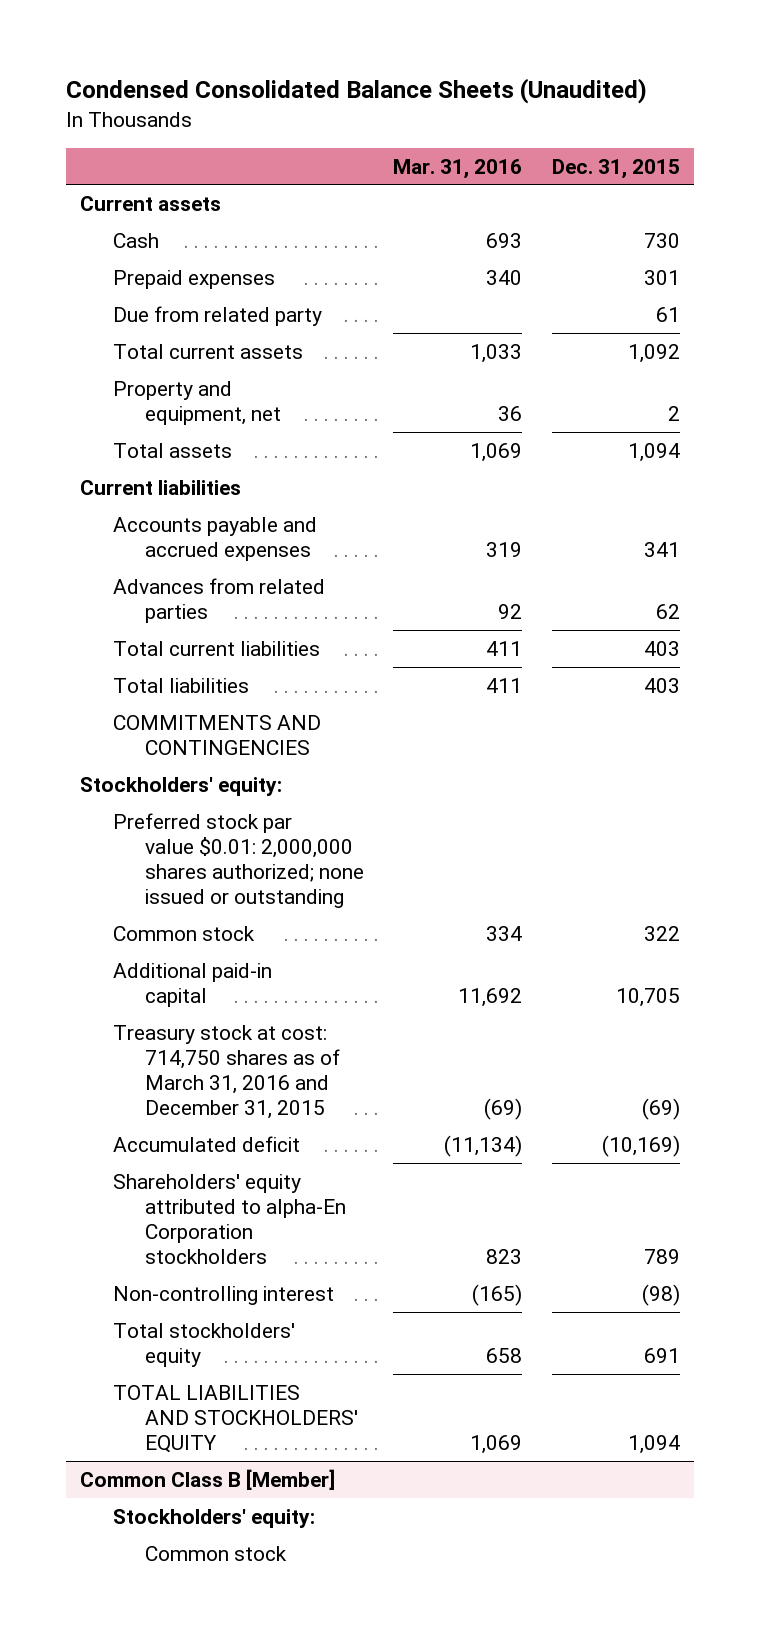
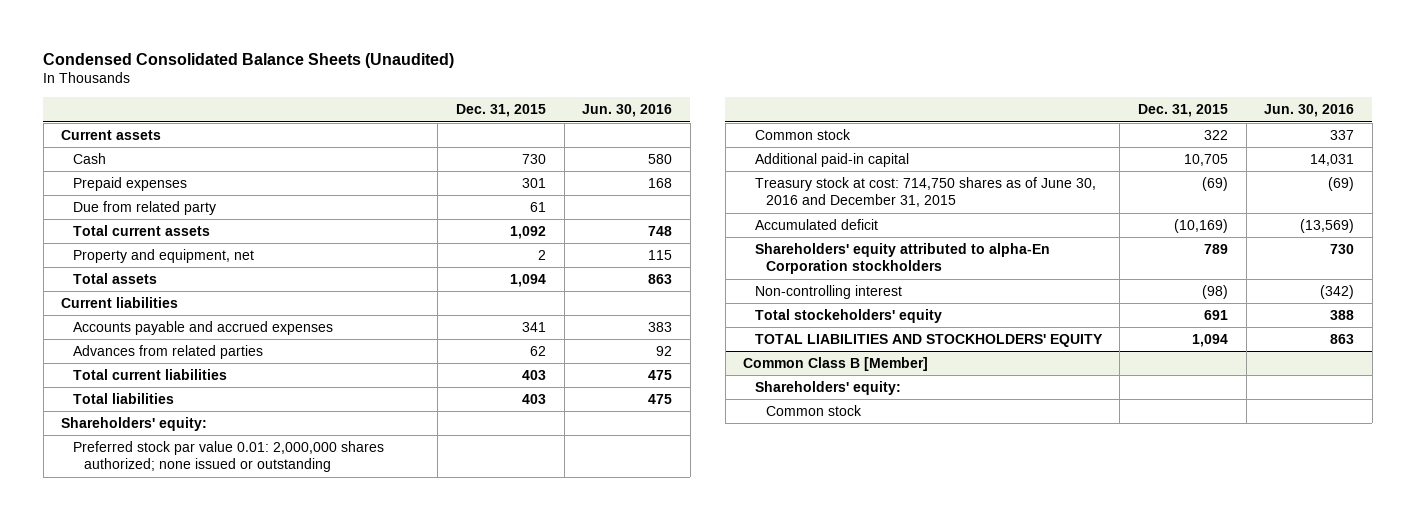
[393,158,523,179] Mar. 31, 2016 -> none
none -> [582,104,673,118] Jun. 30, 2016
[112,714,321,755] COMMITMENTS AND CONTINGENCIES -> none
[80,776,283,796] Stockholders' equity: -> [61,416,208,431] Shareholders' equity:
[112,812,364,909] Preferred stock par value $0.01: 2,000,000 shares authorized; none issued or outstanding -> [72,440,384,473] Preferred stock par value 0.01: 2,000,000 shares authorized; none issued or outstanding
[112,1024,340,1120] Treasury stock at cost: 714,750 shares as of March 31, 2016 and December 31, 2015 -> [754,176,1096,208] Treasury stock at cost: 714,750 shares as of June 30, 2016 and December 31, 2015
[112,1322,295,1367] Total stockholders' equity -> [754,308,942,323] Total stockeholders' equity
[112,1508,315,1528] Stockholders' equity: -> [754,380,901,395] Shareholders' equity:

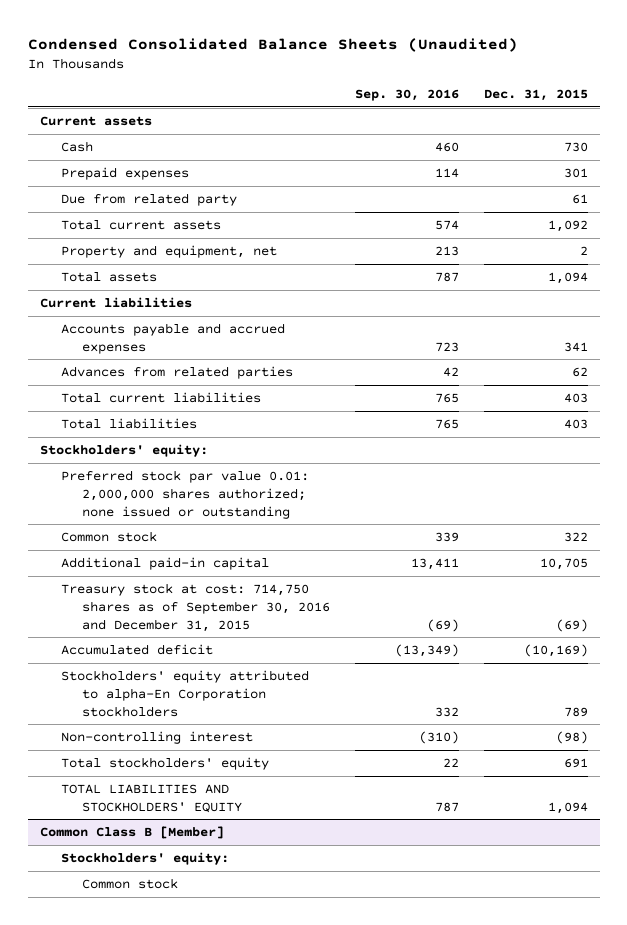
[582,104,673,118] Jun. 30, 2016 -> none
none -> [355,89,460,102] Sep. 30, 2016
[61,416,208,431] Shareholders' equity: -> [39,443,208,457] Stockholders' equity:
[754,176,1096,208] Treasury stock at cost: 714,750 shares as of June 30, 2016 and December 31, 2015 -> [61,582,331,632] Treasury stock at cost: 714,750 shares as of September 30, 2016 and December 31, 2015
[754,242,1050,275] Shareholders' equity attributed to alpha-En Corporation stockholders -> [61,669,310,717] Stockholders' equity attributed to alpha-En Corporation stockholders
[754,308,942,323] Total stockeholders' equity -> [61,756,270,770] Total stockholders' equity
[754,380,901,395] Shareholders' equity: -> [61,851,230,865] Stockholders' equity:

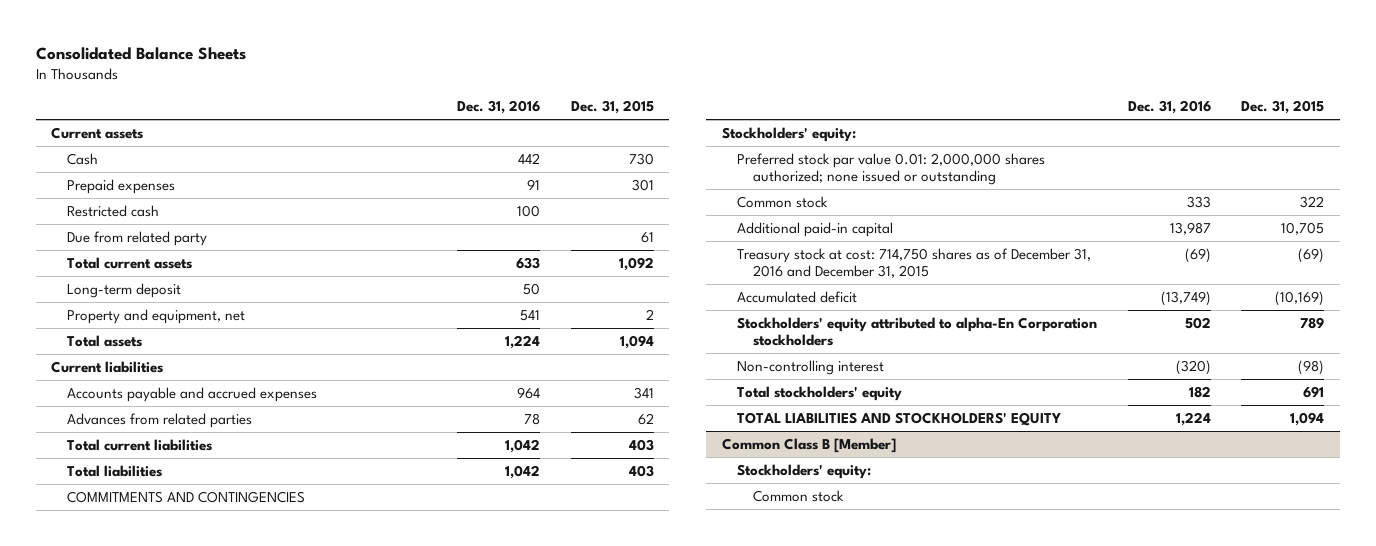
[27,37,518,52] Condensed Consolidated Balance Sheets (Unaudited) -> [35,46,246,60] Consolidated Balance Sheets
[355,89,460,102] Sep. 30, 2016 -> none
none -> [457,100,541,115] Dec. 31, 2016
none -> [66,204,159,217] Restricted cash
none -> [66,282,181,298] Long-term deposit
none -> [66,490,305,503] COMMITMENTS AND CONTINGENCIES
[61,582,331,632] Treasury stock at cost: 714,750 shares as of September 30, 2016 and December 31, 2015 -> [737,247,1092,279] Treasury stock at cost: 714,750 shares as of December 31, 2016 and December 31, 2015

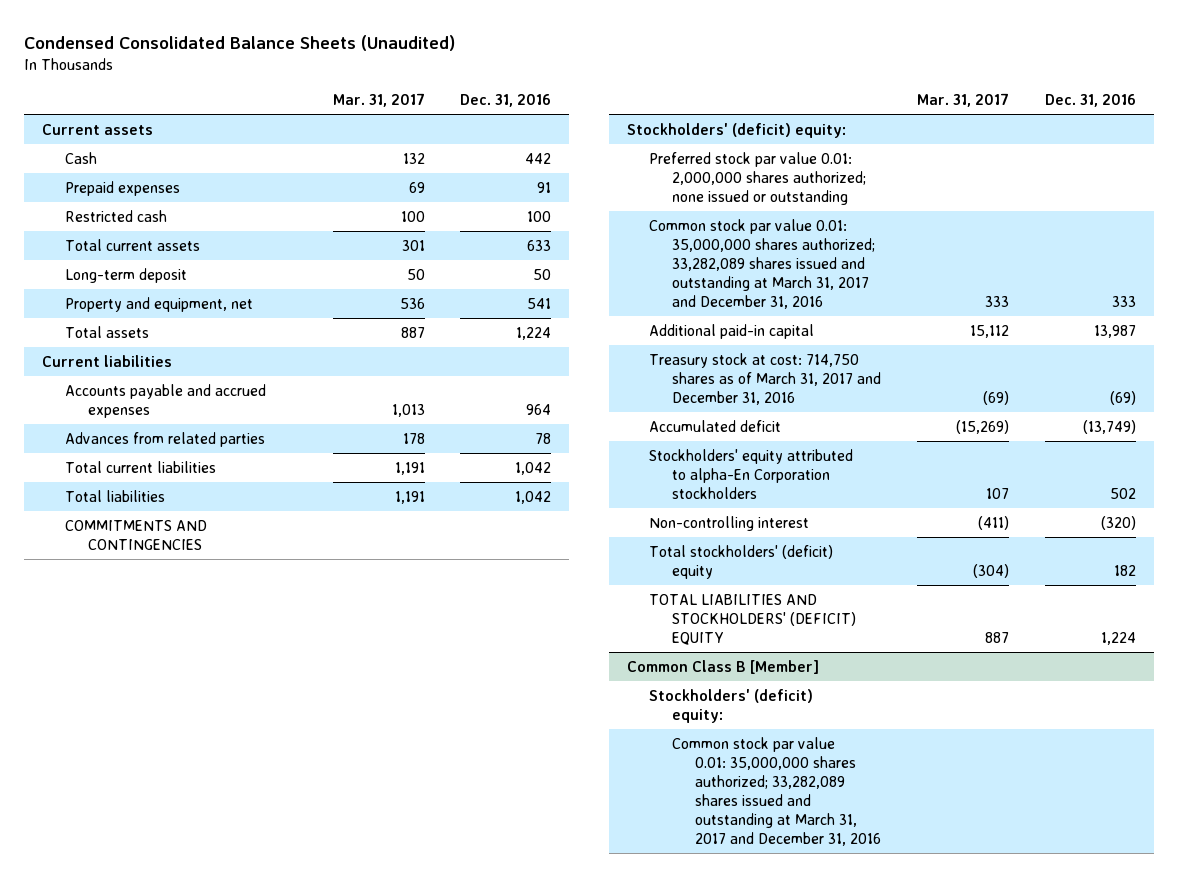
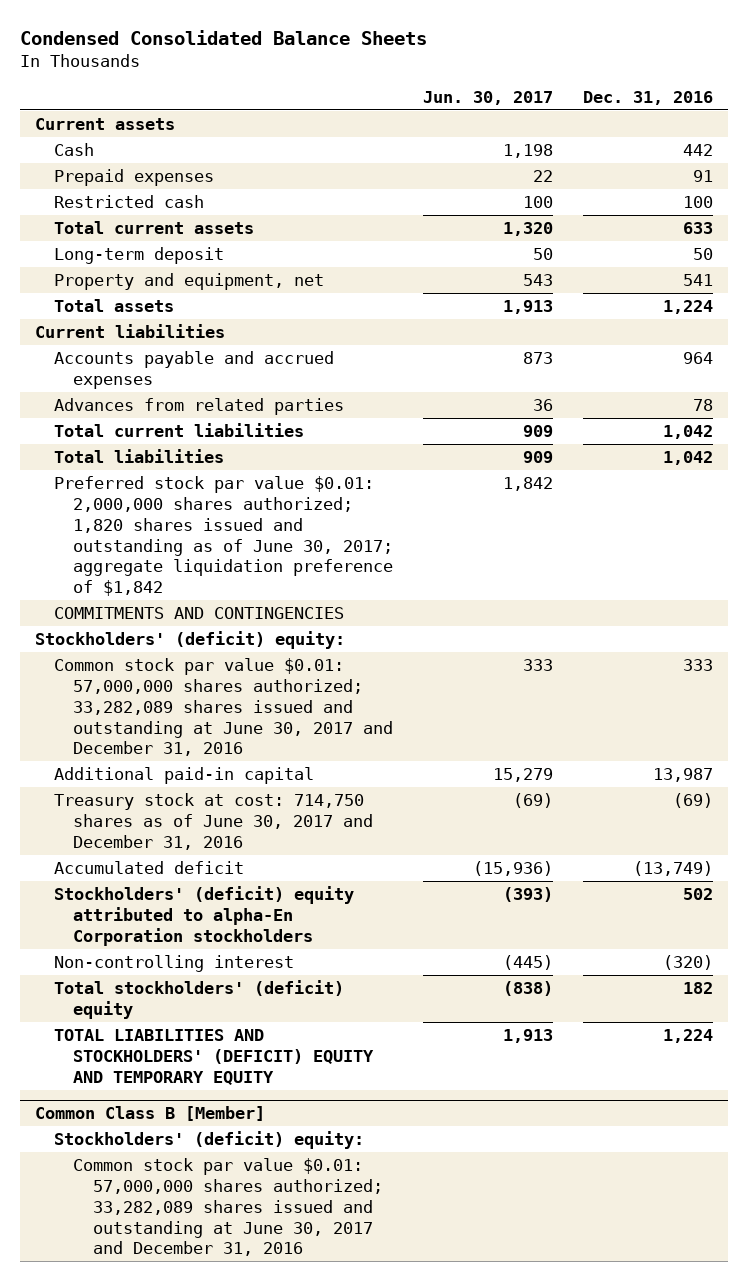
[24,34,456,51] Condensed Consolidated Balance Sheets (Unaudited) -> [19,30,427,46] Condensed Consolidated Balance Sheets
[332,93,425,108] Mar. 31, 2017 -> none
none -> [423,90,554,105] Jun. 30, 2017
none -> [53,475,394,597] Preferred stock par value $0.01: 2,000,000 shares authorized; 1,820 shares issued and outstanding as of June 30, 2017; aggregate liquidation preference of $1,842
[649,151,867,205] Preferred stock par value 0.01: 2,000,000 shares authorized; none issued or outstanding -> none
[649,218,876,310] Common stock par value 0.01: 35,000,000 shares authorized; 33,282,089 shares issued and outstanding at March 31, 2017 and December 31, 2016 -> [53,657,394,757] Common stock par value $0.01: 57,000,000 shares authorized; 33,282,089 shares issued and outstanding at June 30, 2017 and December 31, 2016
[649,352,882,405] Treasury stock at cost: 714,750 shares as of March 31, 2017 and December 31, 2016 -> [53,792,374,850] Treasury stock at cost: 714,750 shares as of June 30, 2017 and December 31, 2016
[649,448,854,499] Stockholders' equity attributed to alpha-En Corporation stockholders -> [53,885,354,946] Stockholders' (deficit) equity attributed to alpha-En Corporation stockholders
[649,593,857,645] TOTAL LIABILITIES AND STOCKHOLDERS' (DEFICIT) EQUITY -> [53,1028,375,1085] TOTAL LIABILITIES AND STOCKHOLDERS' (DEFICIT) EQUITY AND TEMPORARY EQUITY
[672,736,881,847] Common stock par value 0.01: 35,000,000 shares authorized; 33,282,089 shares issued and outstanding at March 31, 2017 and December 31, 2016 -> [73,1157,383,1257] Common stock par value $0.01: 57,000,000 shares authorized; 33,282,089 shares issued and outstanding at June 30, 2017 and December 31, 2016

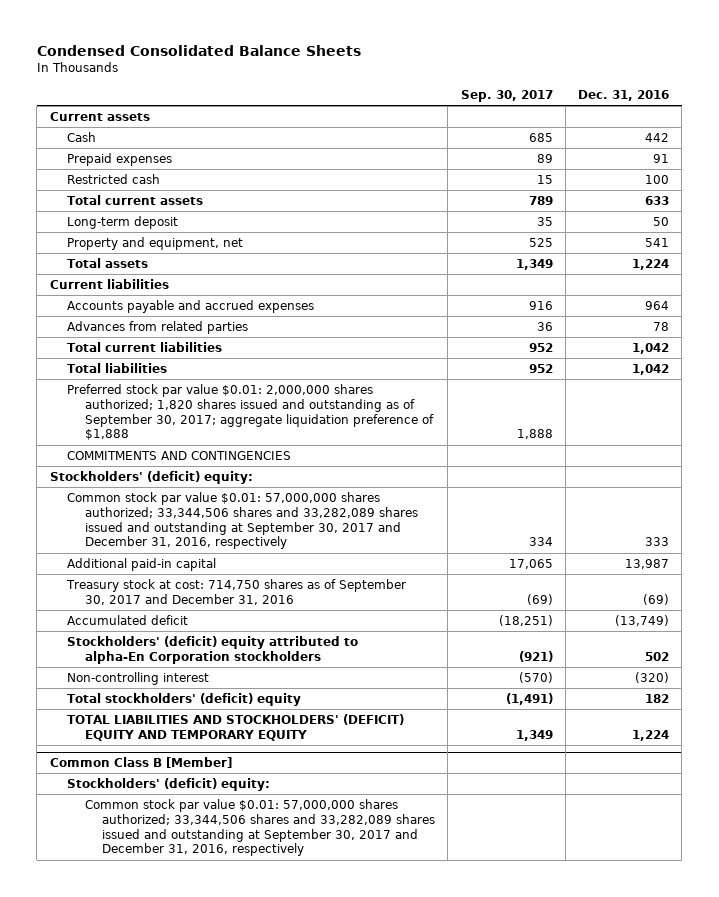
[423,90,554,105] Jun. 30, 2017 -> none
none -> [460,89,553,102] Sep. 30, 2017
[53,475,394,597] Preferred stock par value $0.01: 2,000,000 shares authorized; 1,820 shares issued and outstanding as of June 30, 2017; aggregate liquidation preference of $1,842 -> [67,383,434,441] Preferred stock par value $0.01: 2,000,000 shares authorized; 1,820 shares issued and outstanding as of September 30, 2017; aggregate liquidation preference of $1,888
[53,657,394,757] Common stock par value $0.01: 57,000,000 shares authorized; 33,282,089 shares issued and outstanding at June 30, 2017 and December 31, 2016 -> [67,491,418,550] Common stock par value $0.01: 57,000,000 shares authorized; 33,344,506 shares and 33,282,089 shares issued and outstanding at September 30, 2017 and December 31, 2016, respectively
[53,792,374,850] Treasury stock at cost: 714,750 shares as of June 30, 2017 and December 31, 2016 -> [66,578,407,605] Treasury stock at cost: 714,750 shares as of September 30, 2017 and December 31, 2016
[73,1157,383,1257] Common stock par value $0.01: 57,000,000 shares authorized; 33,282,089 shares issued and outstanding at June 30, 2017 and December 31, 2016 -> [84,798,436,857] Common stock par value $0.01: 57,000,000 shares authorized; 33,344,506 shares and 33,282,089 shares issued and outstanding at September 30, 2017 and December 31, 2016, respectively

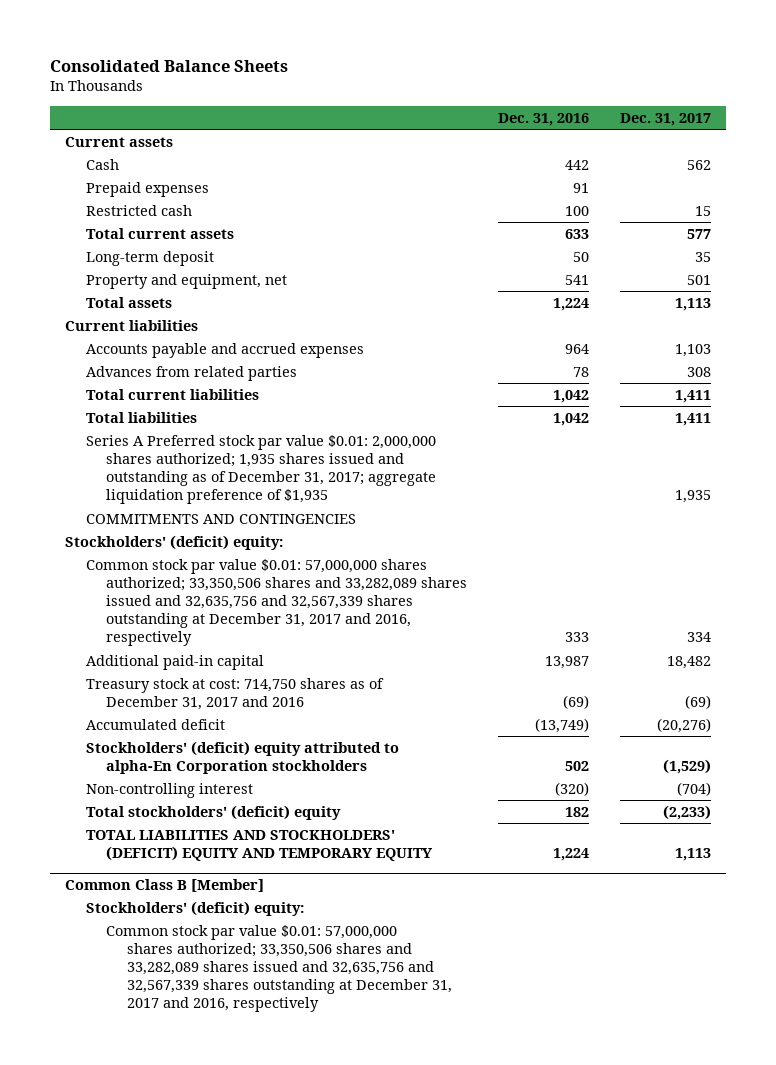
[36,44,361,56] Condensed Consolidated Balance Sheets -> [49,60,288,73] Consolidated Balance Sheets
[460,89,553,102] Sep. 30, 2017 -> none
none -> [619,112,711,126] Dec. 31, 2017
[67,383,434,441] Preferred stock par value $0.01: 2,000,000 shares authorized; 1,820 shares issued and outstanding as of September 30, 2017; aggregate liquidation preference of $1,888 -> [85,434,437,505] Series A Preferred stock par value $0.01: 2,000,000 shares authorized; 1,935 shares issued and outstanding as of December 31, 2017; aggregate liquidation preference of $1,935
[67,491,418,550] Common stock par value $0.01: 57,000,000 shares authorized; 33,344,506 shares and 33,282,089 shares issued and outstanding at September 30, 2017 and December 31, 2016, respectively -> [85,558,468,647] Common stock par value $0.01: 57,000,000 shares authorized; 33,350,506 shares and 33,282,089 shares issued and 32,635,756 and 32,567,339 shares outstanding at December 31, 2017 and 2016, respectively
[66,578,407,605] Treasury stock at cost: 714,750 shares as of September 30, 2017 and December 31, 2016 -> [85,677,384,710] Treasury stock at cost: 714,750 shares as of December 31, 2017 and 2016
[84,798,436,857] Common stock par value $0.01: 57,000,000 shares authorized; 33,344,506 shares and 33,282,089 shares issued and outstanding at September 30, 2017 and December 31, 2016, respectively -> [106,924,452,1013] Common stock par value $0.01: 57,000,000 shares authorized; 33,350,506 shares and 33,282,089 shares issued and 32,635,756 and 32,567,339 shares outstanding at December 31, 2017 and 2016, respectively

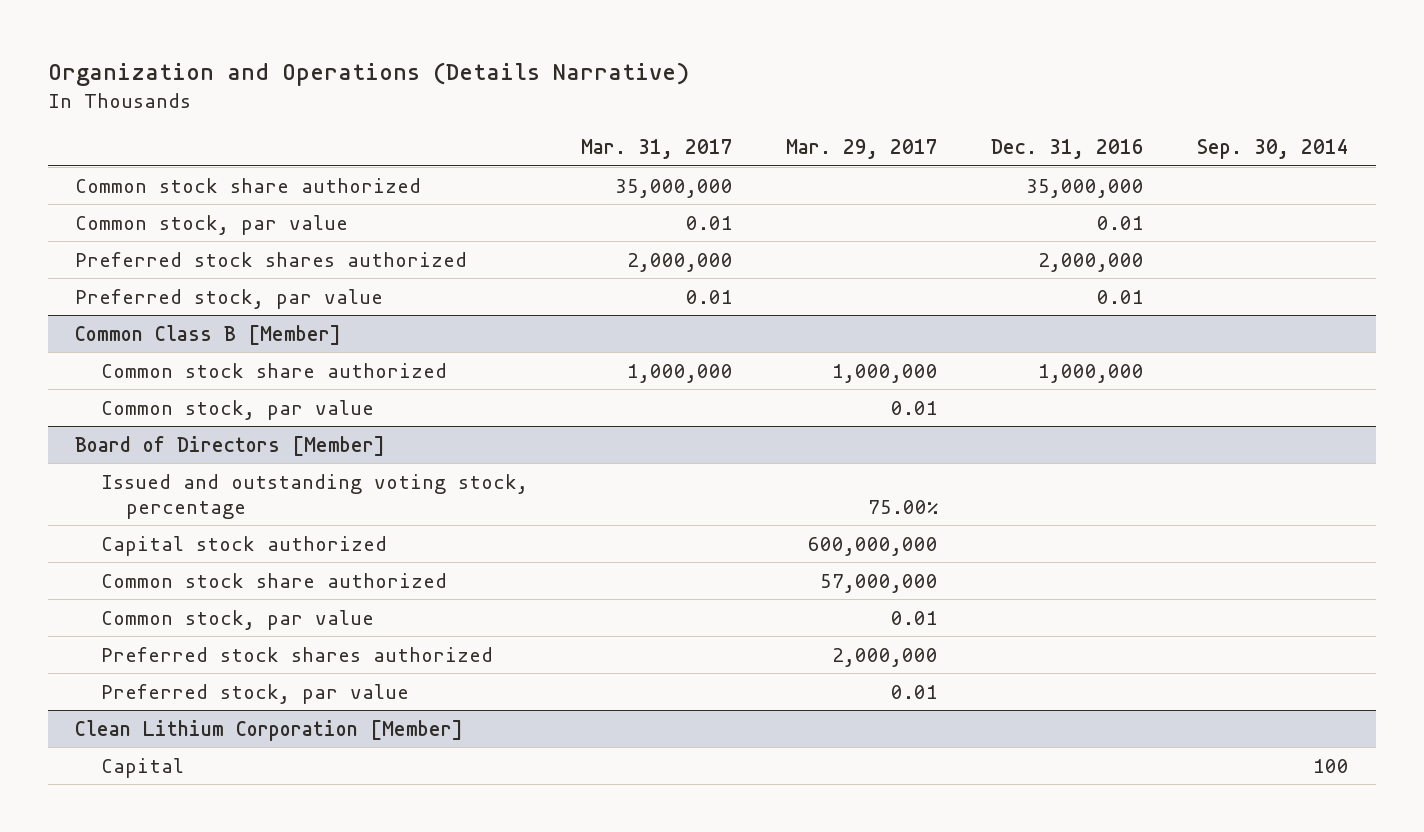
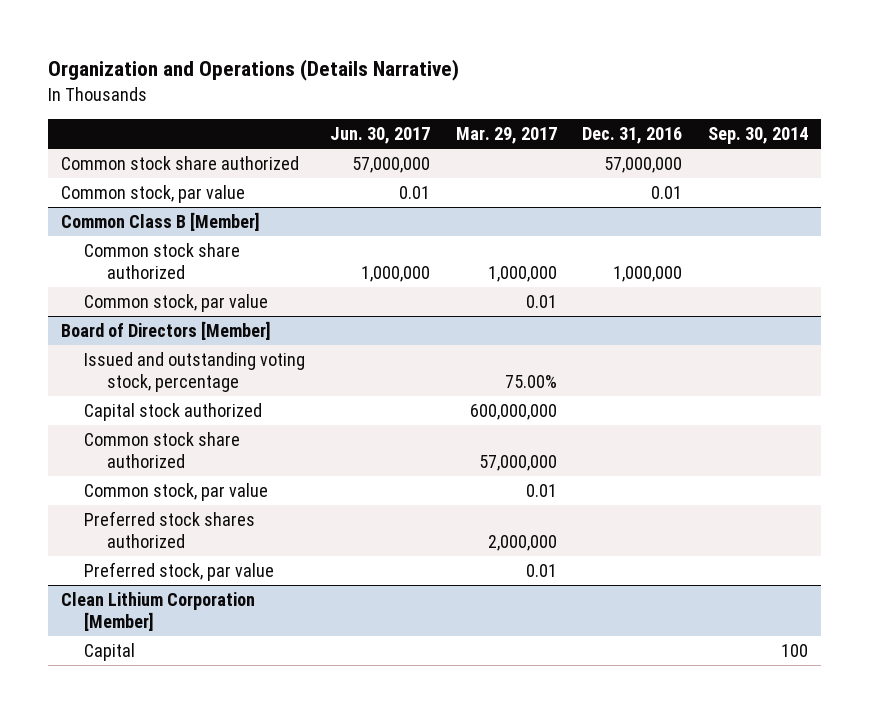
[580,139,733,160] Mar. 31, 2017 -> none
none -> [330,127,431,145] Jun. 30, 2017
[1026,178,1145,198] 35,000,000 -> [604,156,683,173] 57,000,000
[75,251,468,267] Preferred stock shares authorized -> none
[75,288,384,309] Preferred stock, par value -> none

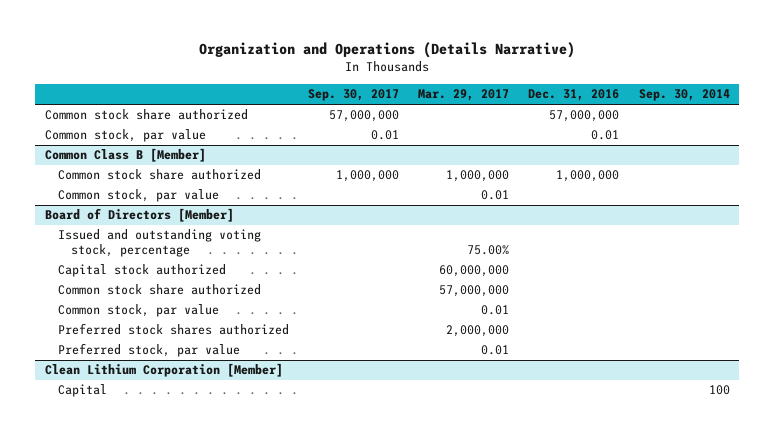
[330,127,431,145] Jun. 30, 2017 -> none
none -> [307,89,399,102] Sep. 30, 2017
[469,403,557,420] 600,000,000 -> [439,265,510,278] 60,000,000

